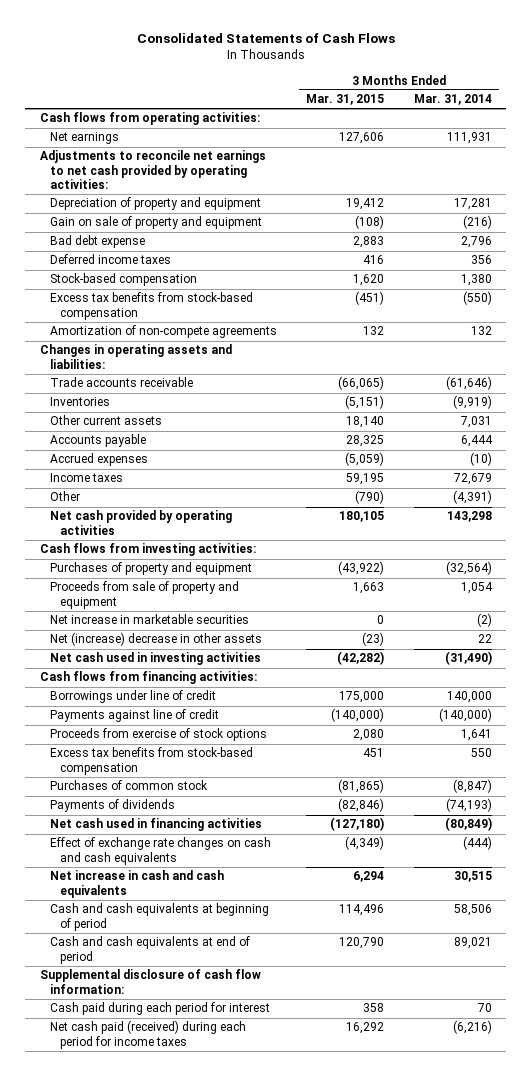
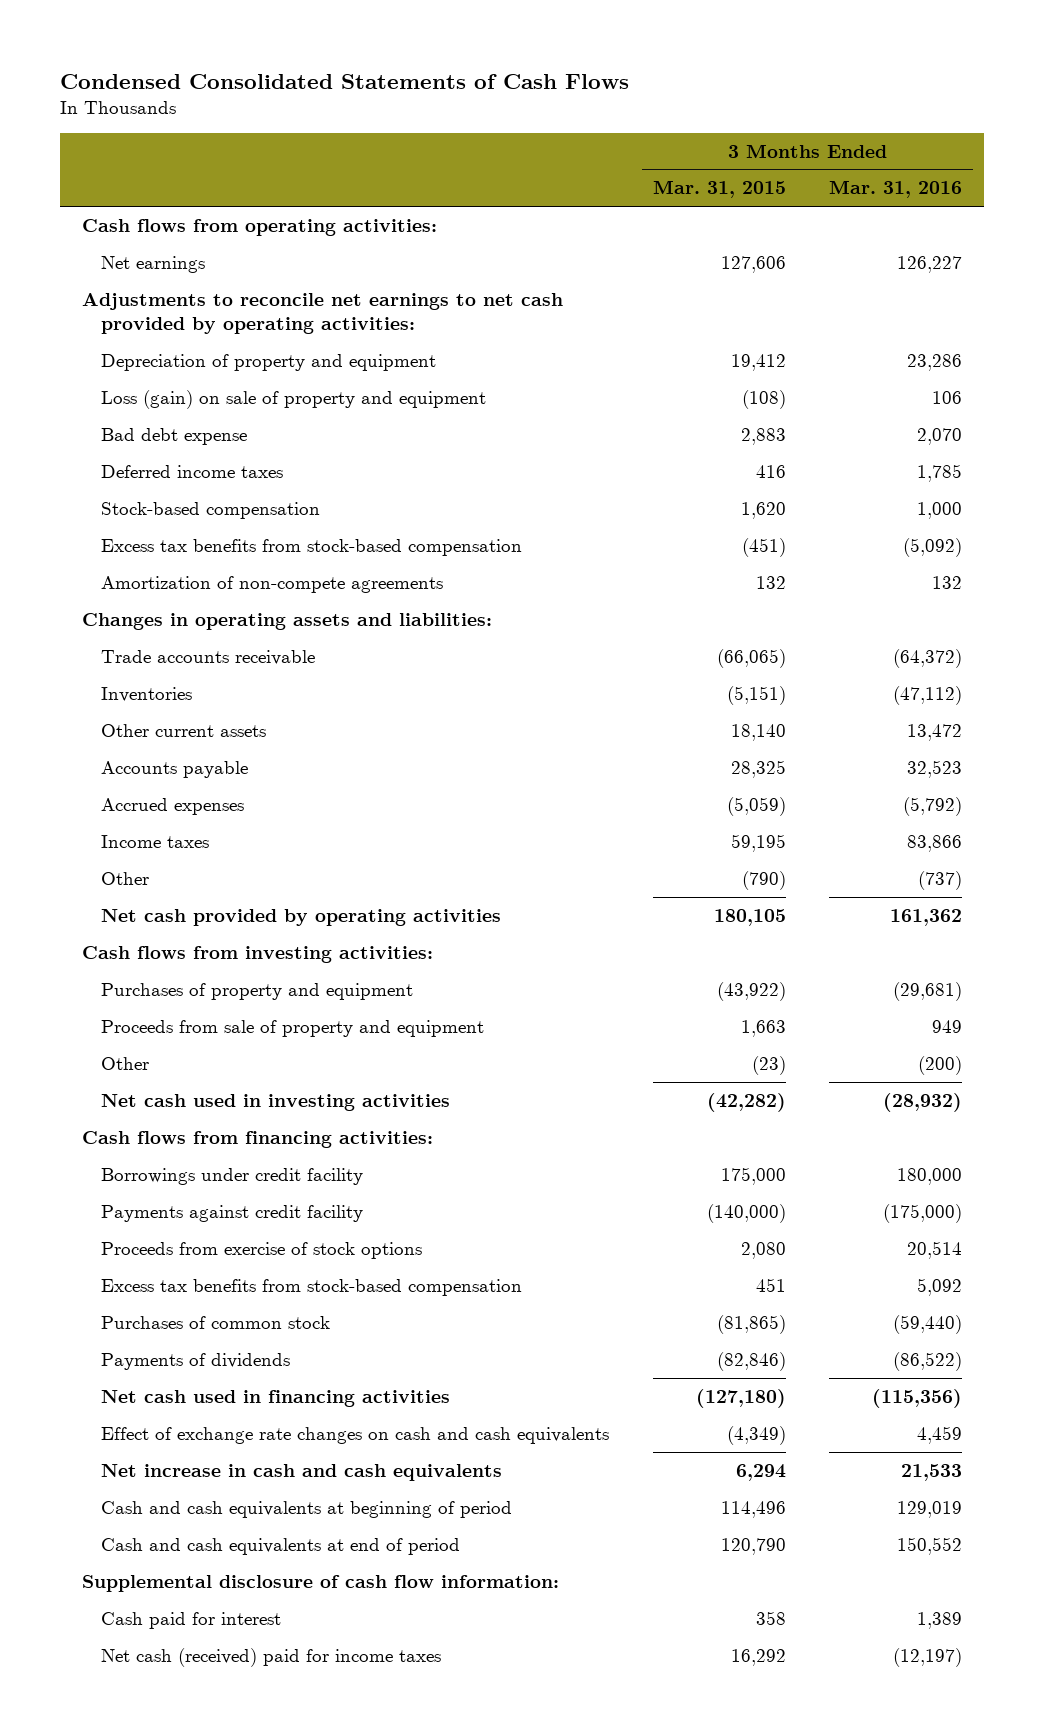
[136,33,395,44] Consolidated Statements of Cash Flows -> [60,74,630,90] Condensed Consolidated Statements of Cash Flows
[413,94,492,106] Mar. 31, 2014 -> none
none -> [829,180,963,199] Mar. 31, 2016
[50,216,263,230] Gain on sale of property and equipment -> [101,389,487,409] Loss (gain) on sale of property and equipment
[50,614,250,625] Net increase in marketable securities -> none
[50,632,263,647] Net (increase) decrease in other assets -> [101,1056,150,1070] Other
[50,690,217,704] Borrowings under line of credit -> [101,1167,364,1185] Borrowings under credit facility
[50,709,220,723] Payments against line of credit -> [101,1204,364,1222] Payments against credit facility
[50,1002,271,1016] Cash paid during each period for interest -> [101,1611,282,1629] Cash paid for interest
[50,1020,247,1049] Net cash paid (received) during each period for income taxes -> [101,1647,442,1667] Net cash (received) paid for income taxes

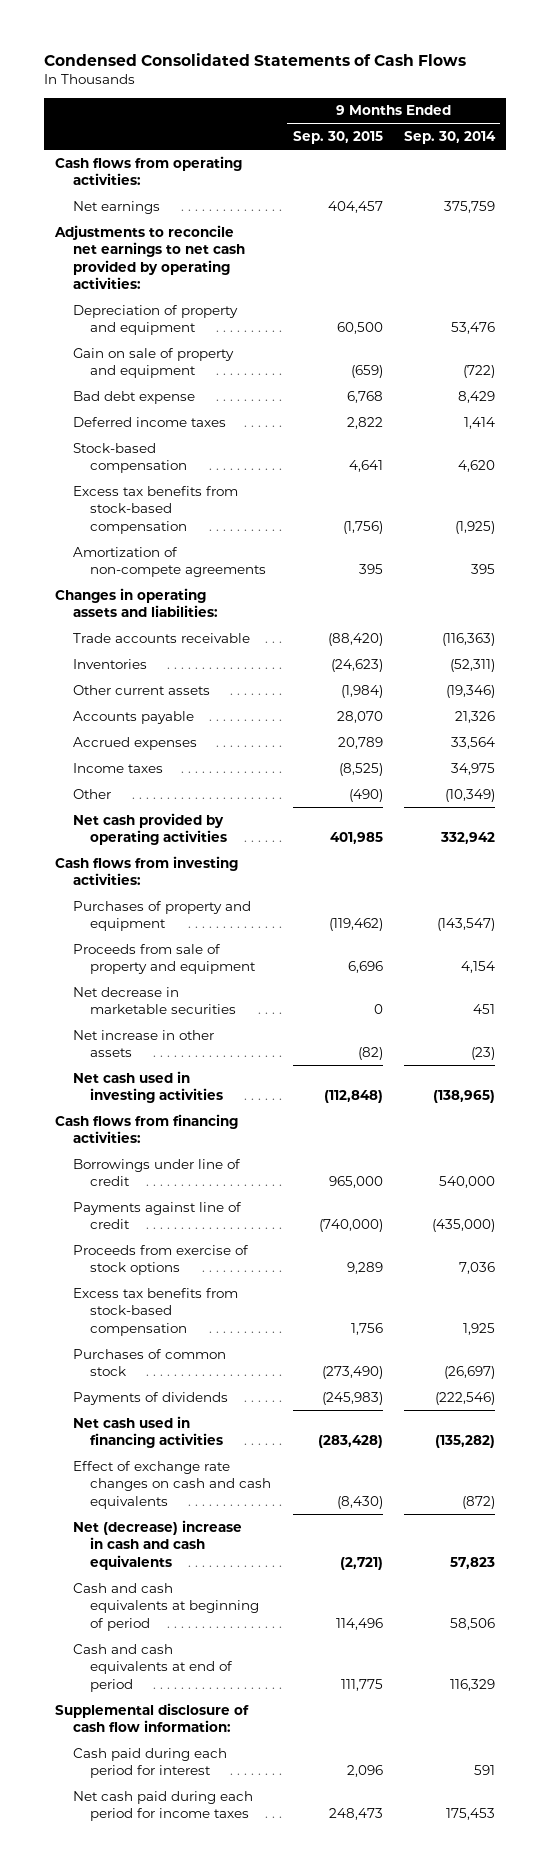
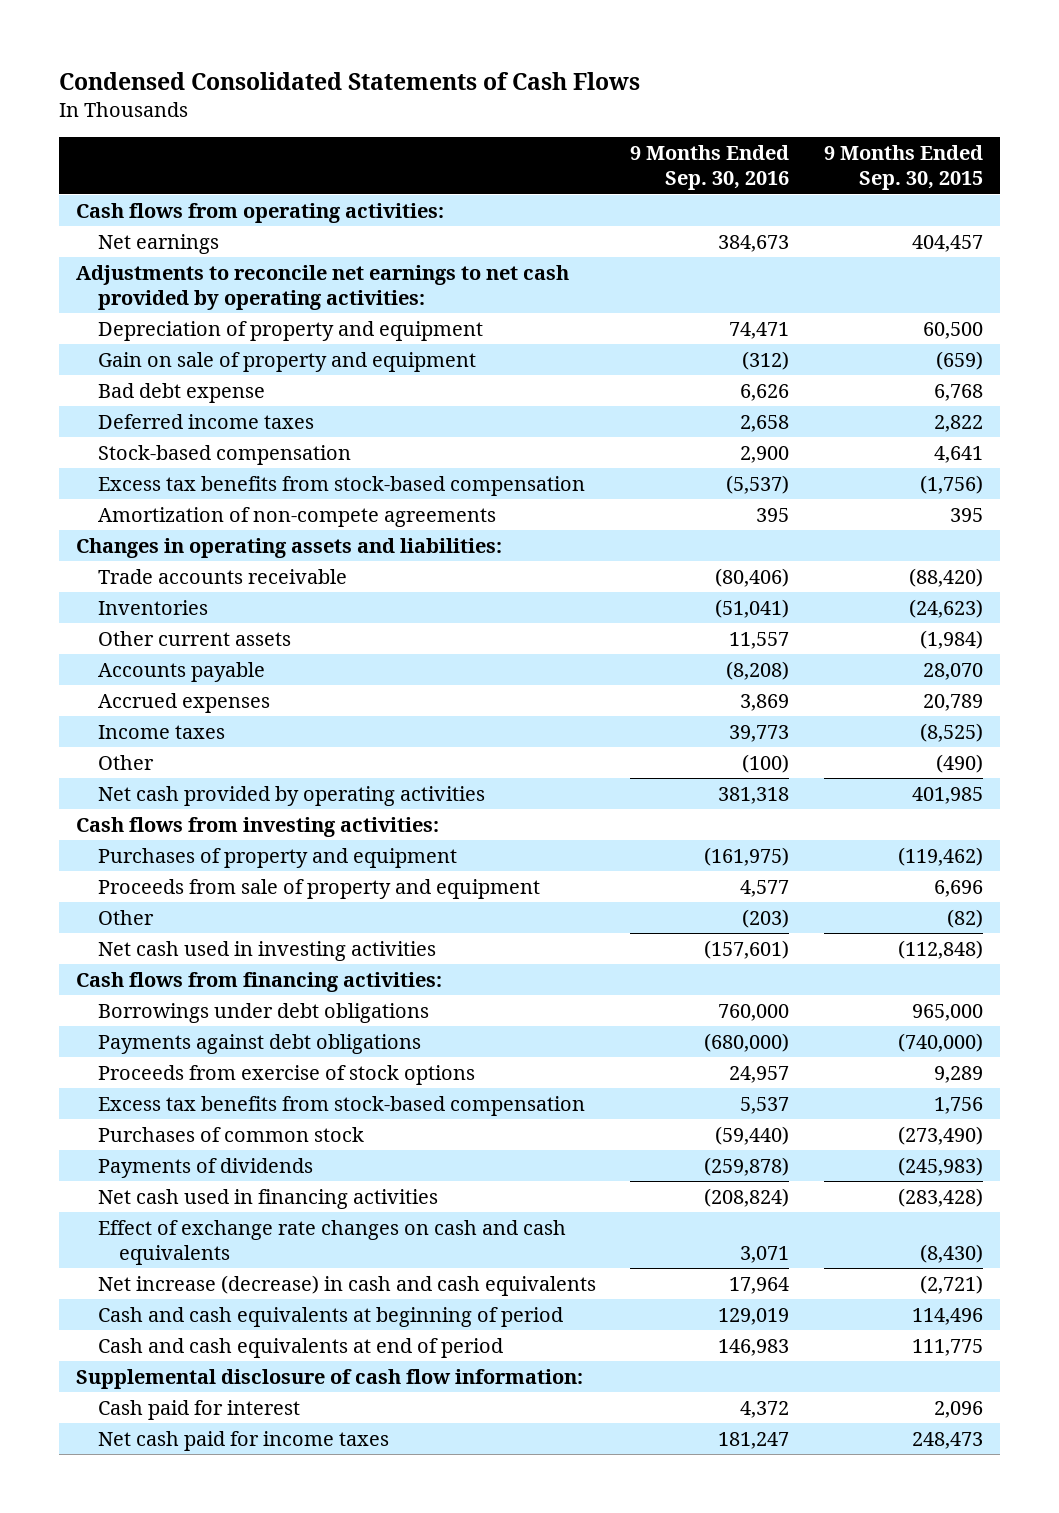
[404,131,497,145] Sep. 30, 2014 -> none
none -> [630,145,790,191] 9 Months Ended Sep. 30, 2016
[72,986,237,1015] Net decrease in marketable securities -> none
[72,1029,214,1058] Net increase in other assets -> [97,909,154,925] Other
[72,1201,242,1230] Payments against line of credit -> none
[72,1158,241,1187] Borrowings under line of credit -> [97,1002,429,1023] Borrowings under debt obligations
none -> [97,1033,421,1054] Payments against debt obligations
[72,1519,242,1570] Net (decrease) increase in cash and cash equivalents -> [97,1274,596,1296] Net increase (decrease) in cash and cash equivalents
[72,1747,227,1779] Cash paid during each period for interest -> [97,1399,300,1420] Cash paid for interest
[72,1790,253,1822] Net cash paid during each period for income taxes -> [97,1430,389,1451] Net cash paid for income taxes

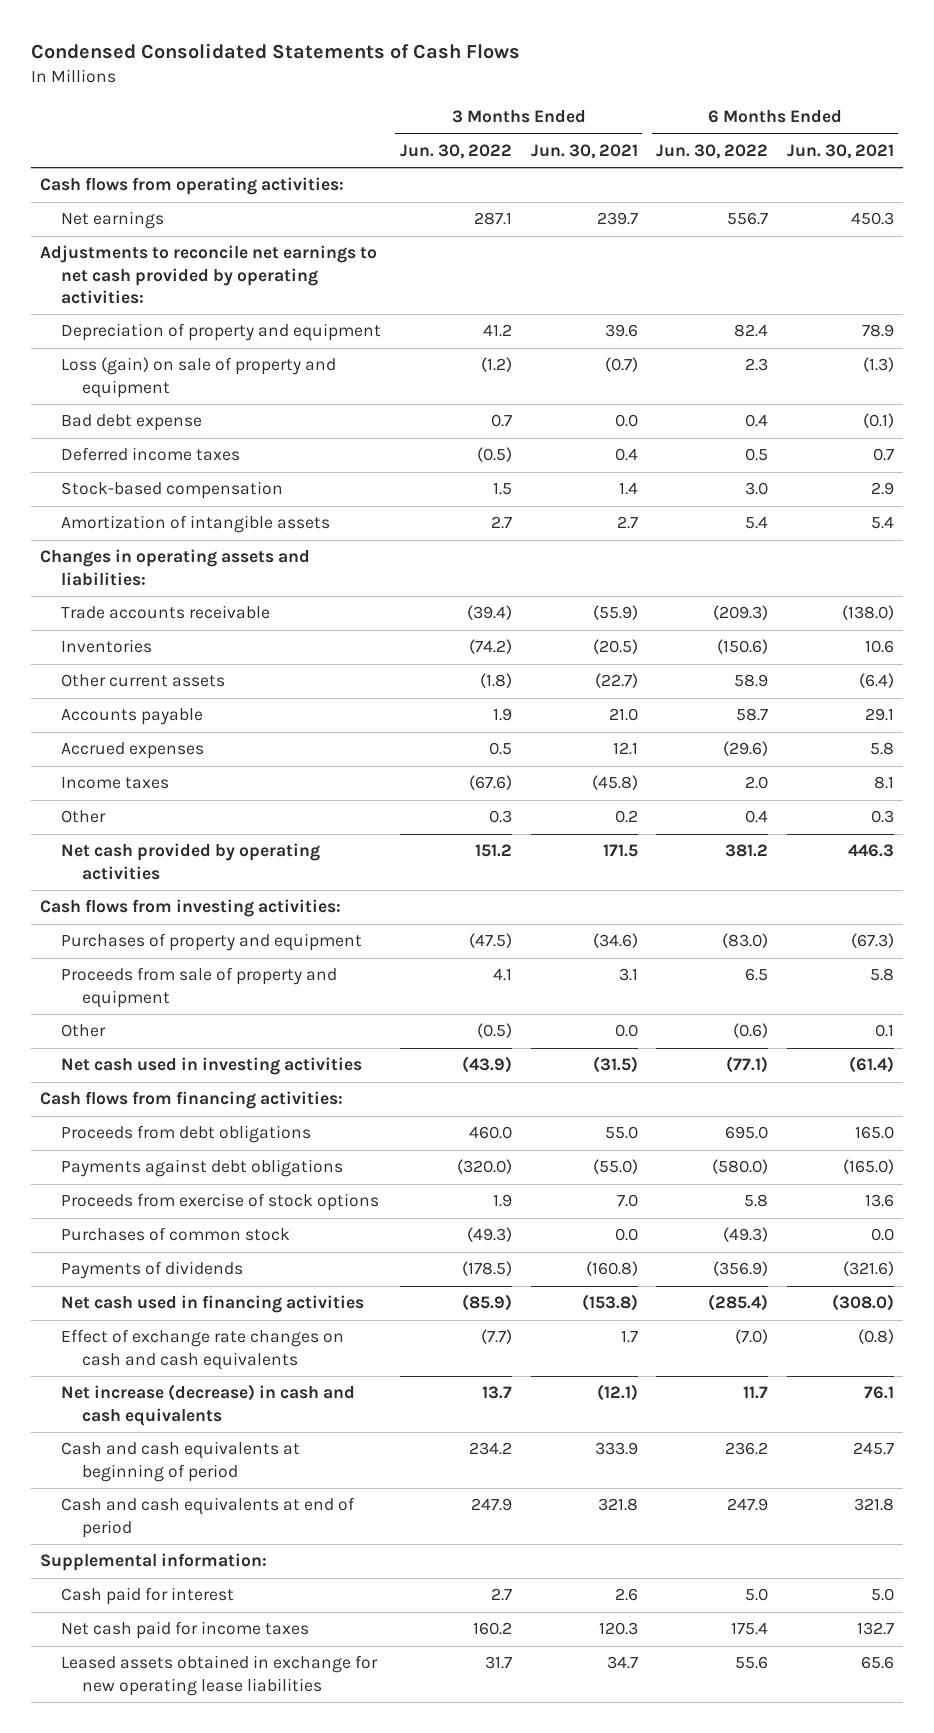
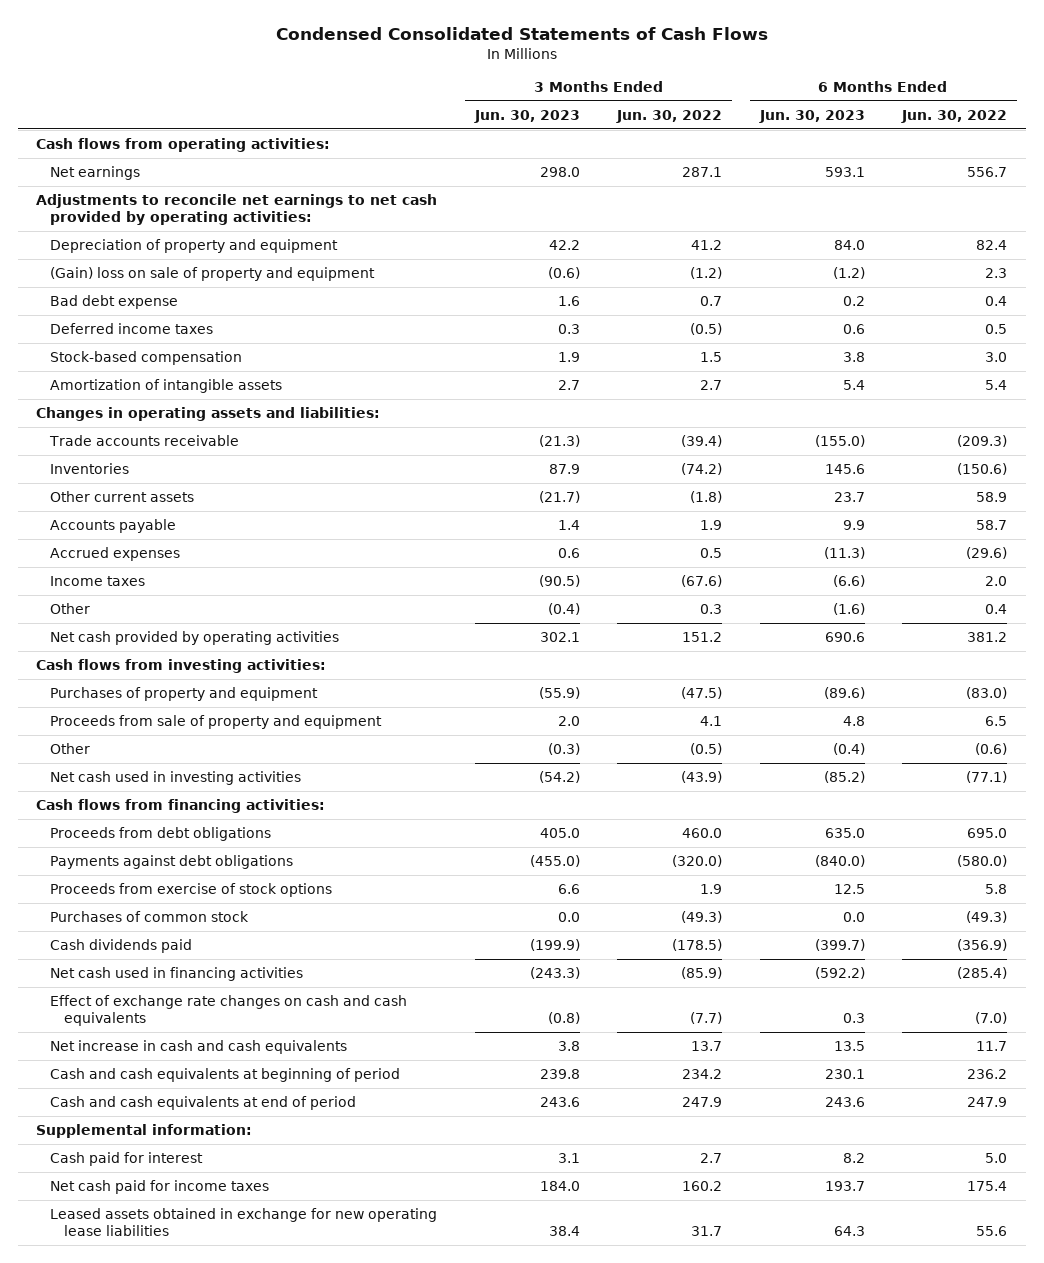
[530,143,638,159] Jun. 30, 2021 -> none
[786,143,894,159] Jun. 30, 2021 -> none
none -> [473,110,580,124] Jun. 30, 2023
none -> [758,110,865,124] Jun. 30, 2023
[61,357,337,398] Loss (gain) on sale of property and equipment -> [50,267,376,282] (Gain) loss on sale of property and equipment
[61,1261,244,1280] Payments of dividends -> [50,939,193,954] Cash dividends paid
[61,1384,356,1426] Net increase (decrease) in cash and cash equivalents -> [50,1040,348,1055] Net increase in cash and cash equivalents

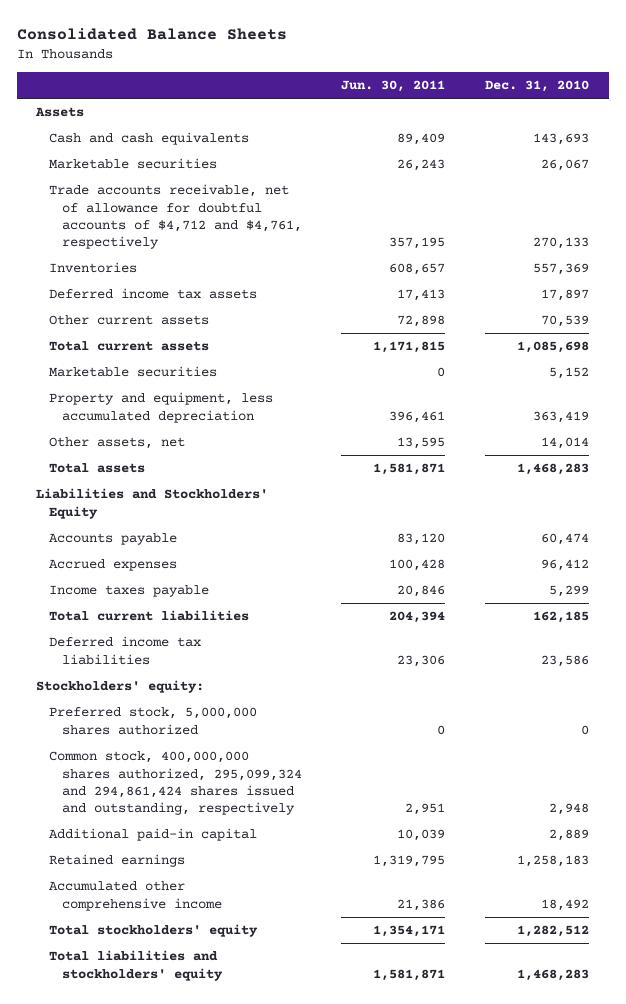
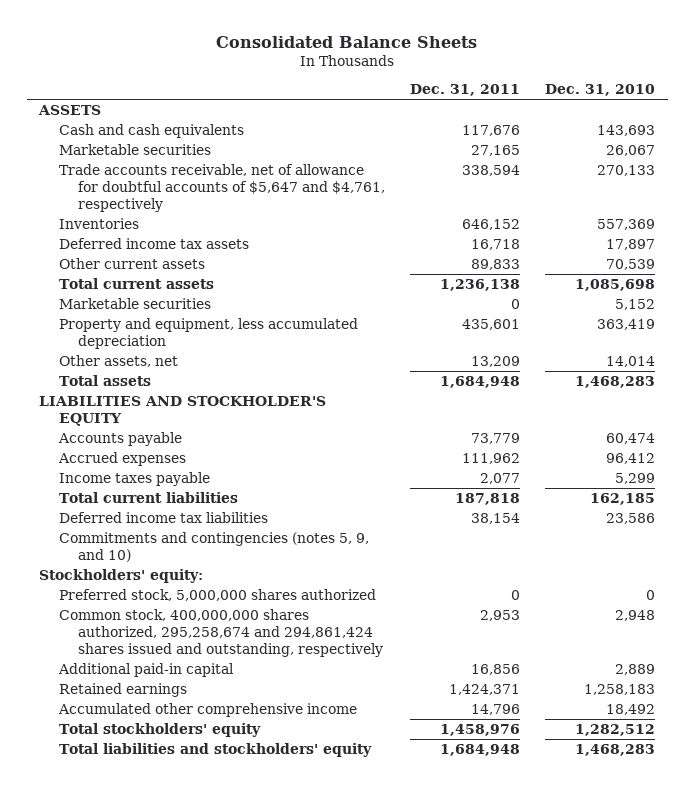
[341,80,446,93] Jun. 30, 2011 -> none
none -> [409,83,520,96] Dec. 31, 2011
[35,107,85,118] Assets -> [38,104,102,115] ASSETS
[49,184,302,250] Trade accounts receivable, net of allowance for doubtful accounts of $4,712 and $4,761, respectively -> [58,163,385,212] Trade accounts receivable, net of allowance for doubtful accounts of $5,647 and $4,761, respectively
[36,488,269,519] Liabilities and Stockholders' Equity -> [39,395,327,426] LIABILITIES AND STOCKHOLDER'S EQUITY
none -> [58,531,369,562] Commitments and contingencies (notes 5, 9, and 10)
[49,751,302,816] Common stock, 400,000,000 shares authorized, 295,099,324 and 294,861,424 shares issued and outstanding, respectively -> [58,608,383,657] Common stock, 400,000,000 shares authorized, 295,258,674 and 294,861,424 shares issued and outstanding, respectively

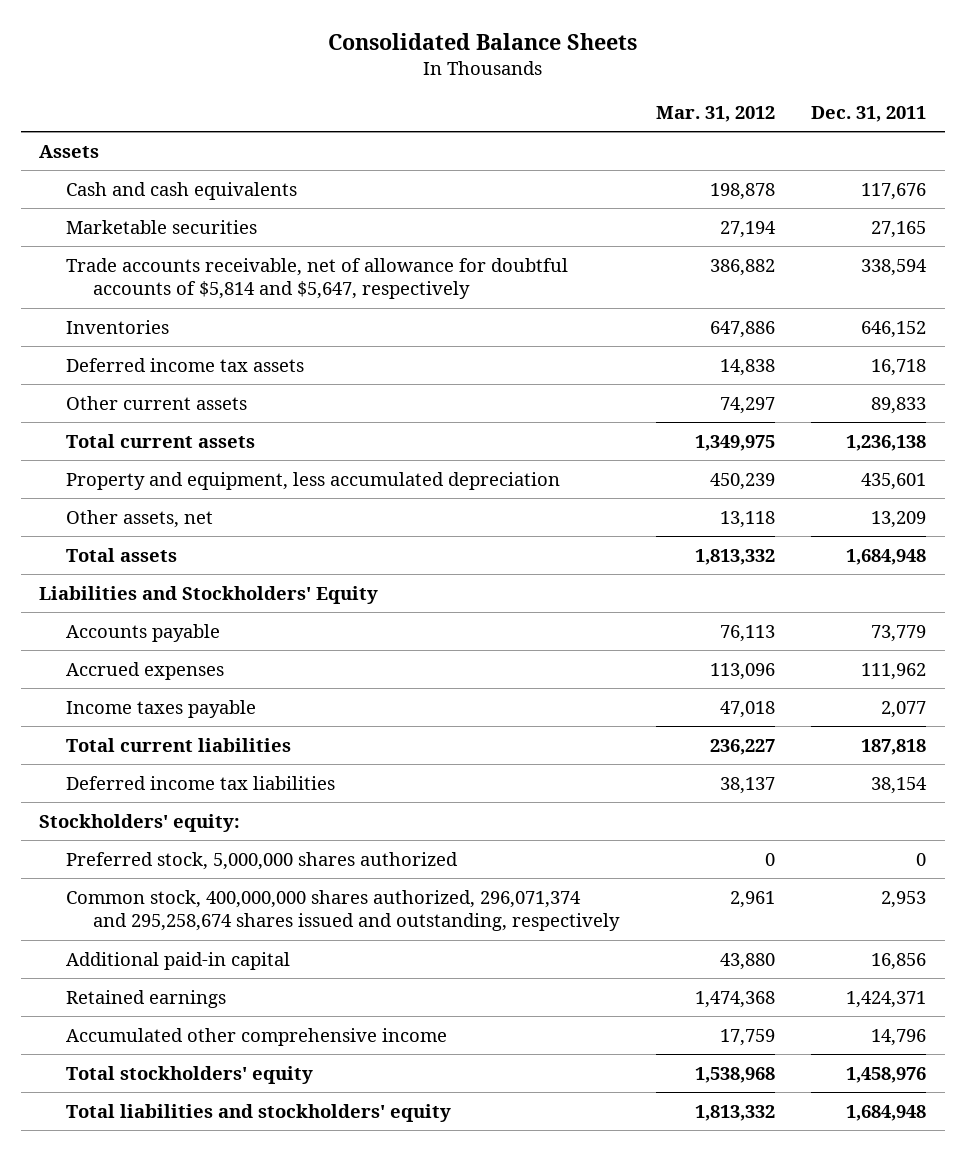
[545,83,656,96] Dec. 31, 2010 -> none
none -> [655,105,775,122] Mar. 31, 2012
[38,104,102,115] ASSETS -> [39,144,100,158] Assets
[58,163,385,212] Trade accounts receivable, net of allowance for doubtful accounts of $5,647 and $4,761, respectively -> [66,257,569,300] Trade accounts receivable, net of allowance for doubtful accounts of $5,814 and $5,647, respectively
[58,297,211,309] Marketable securities -> none
[39,395,327,426] LIABILITIES AND STOCKHOLDER'S EQUITY -> [39,585,379,604] Liabilities and Stockholders' Equity
[58,531,369,562] Commitments and contingencies (notes 5, 9, and 10) -> none
[58,608,383,657] Common stock, 400,000,000 shares authorized, 295,258,674 and 294,861,424 shares issued and outstanding, respectively -> [66,889,621,932] Common stock, 400,000,000 shares authorized, 296,071,374 and 295,258,674 shares issued and outstanding, respectively

